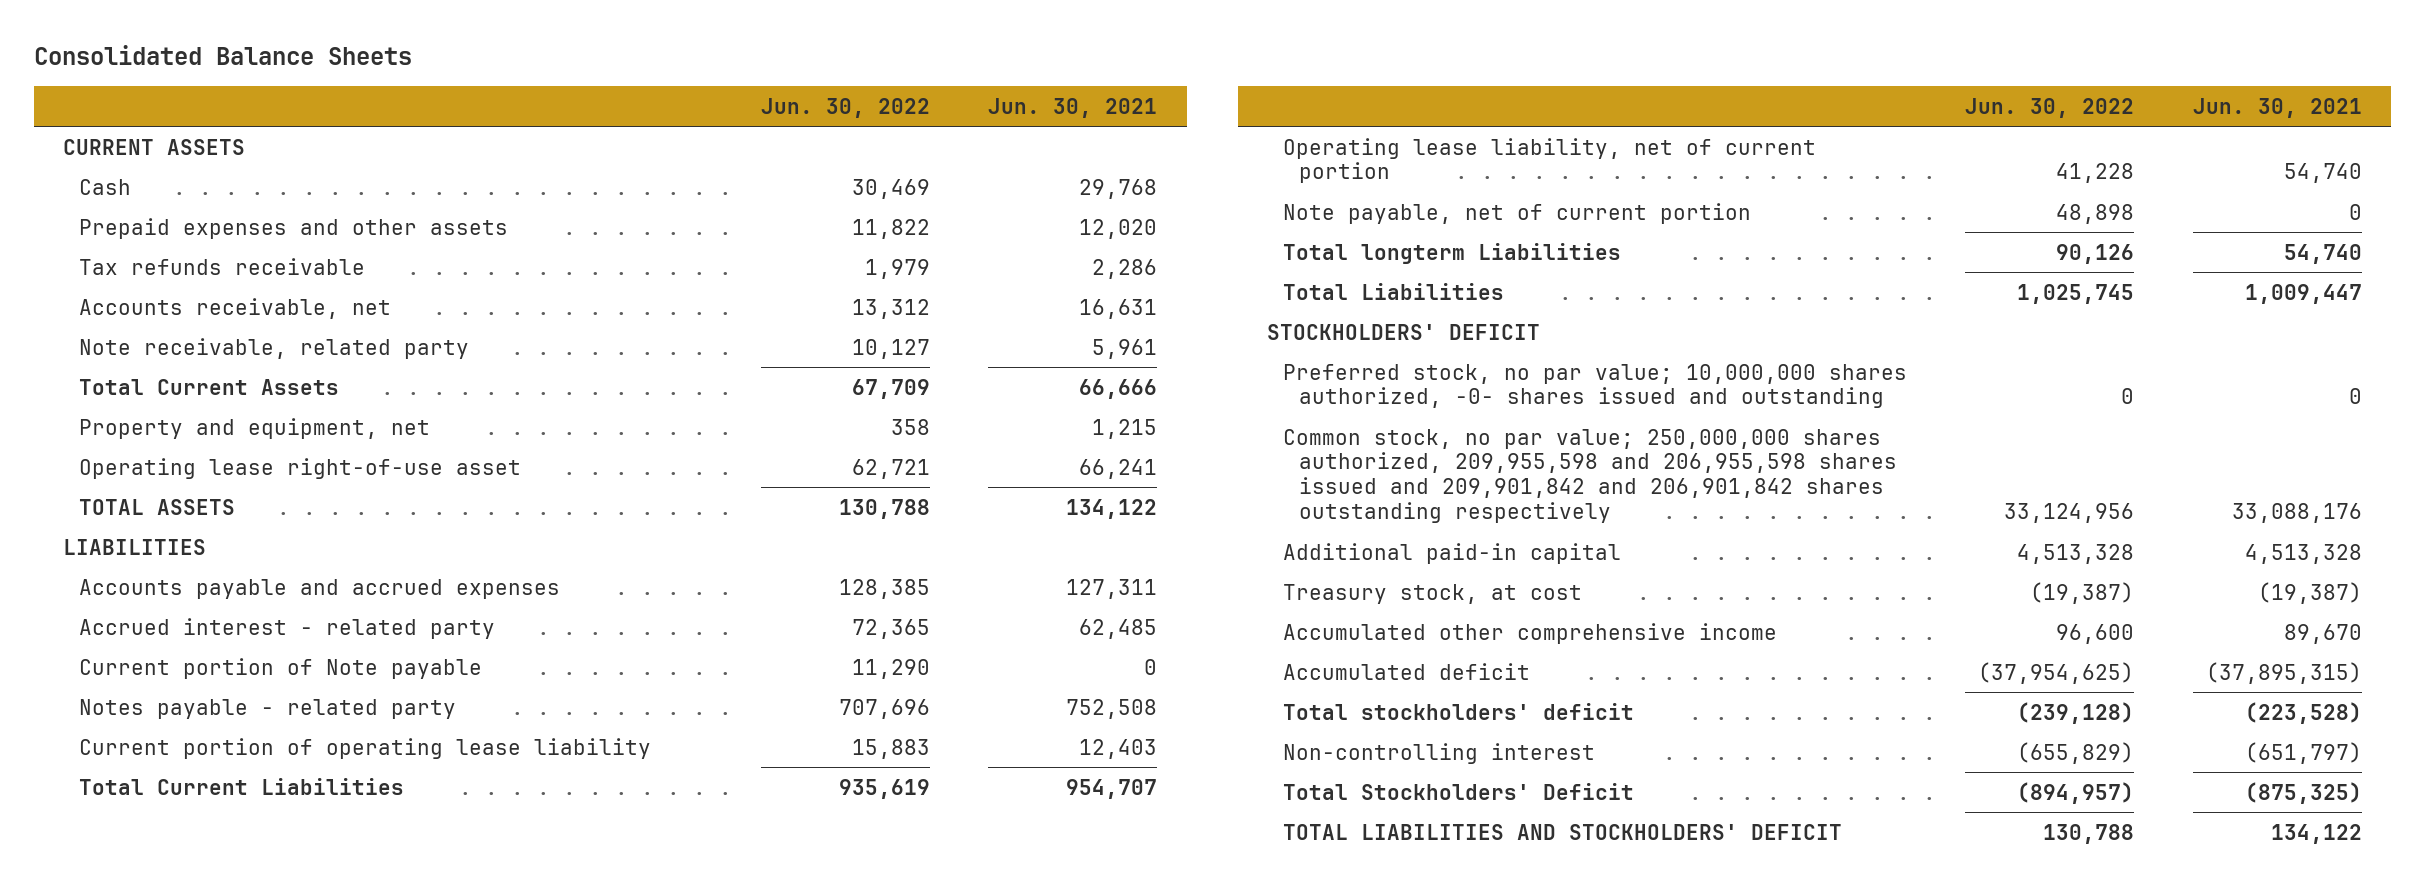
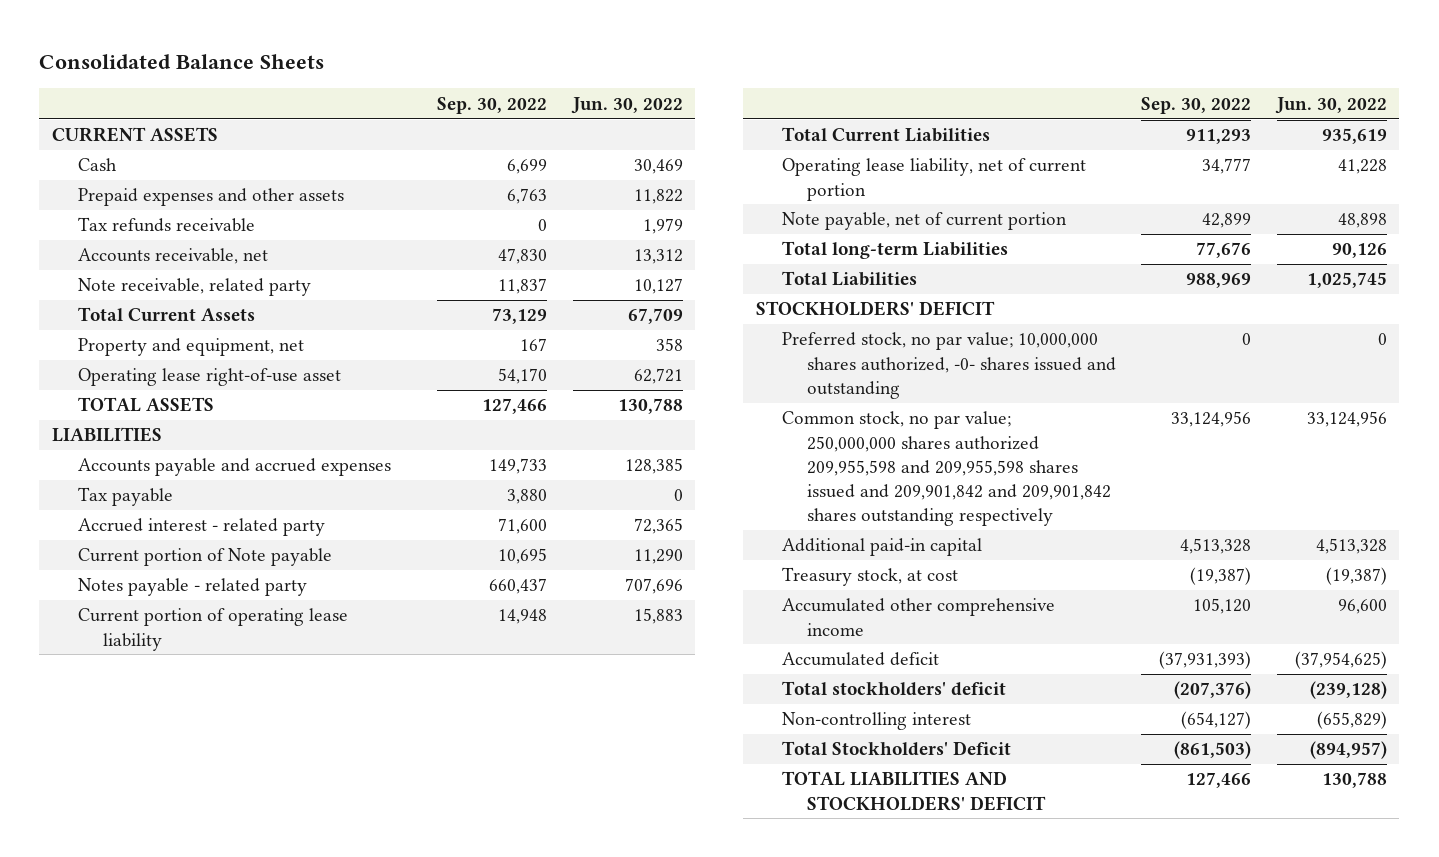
[988,97,1158,118] Jun. 30, 2021 -> none
none -> [437,96,548,114] Sep. 30, 2022
none -> [77,487,173,507] Tax payable
[1283,242,1622,264] Total longterm Liabilities -> [781,241,1008,260] Total long-term Liabilities
[1283,428,1898,524] Common stock, no par value; 250,000,000 shares authorized, 209,955,598 and 206,955,598 shares issued and 209,901,842 and 206,901,842 shares outstanding respectively -> [781,411,1112,526] Common stock, no par value; 250,000,000 shares authorized 209,955,598 and 209,955,598 shares issued and 209,901,842 and 209,901,842 shares outstanding respectively

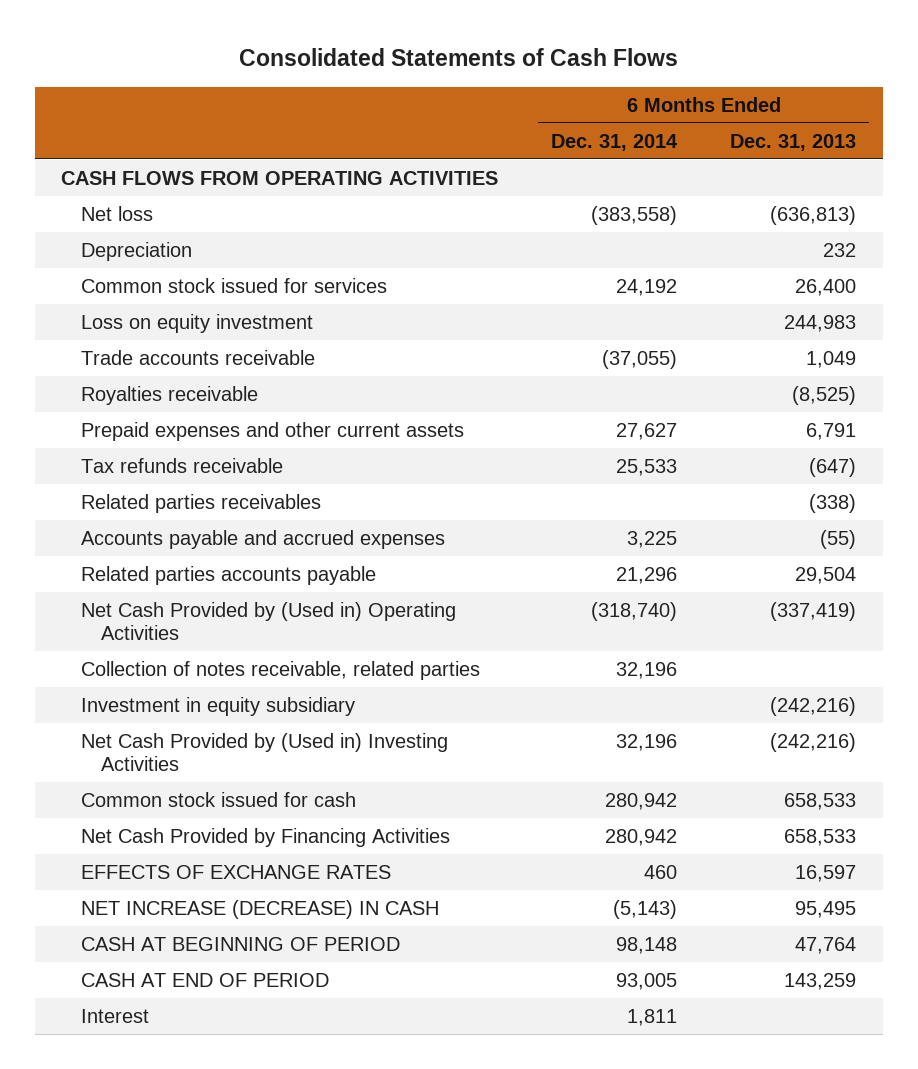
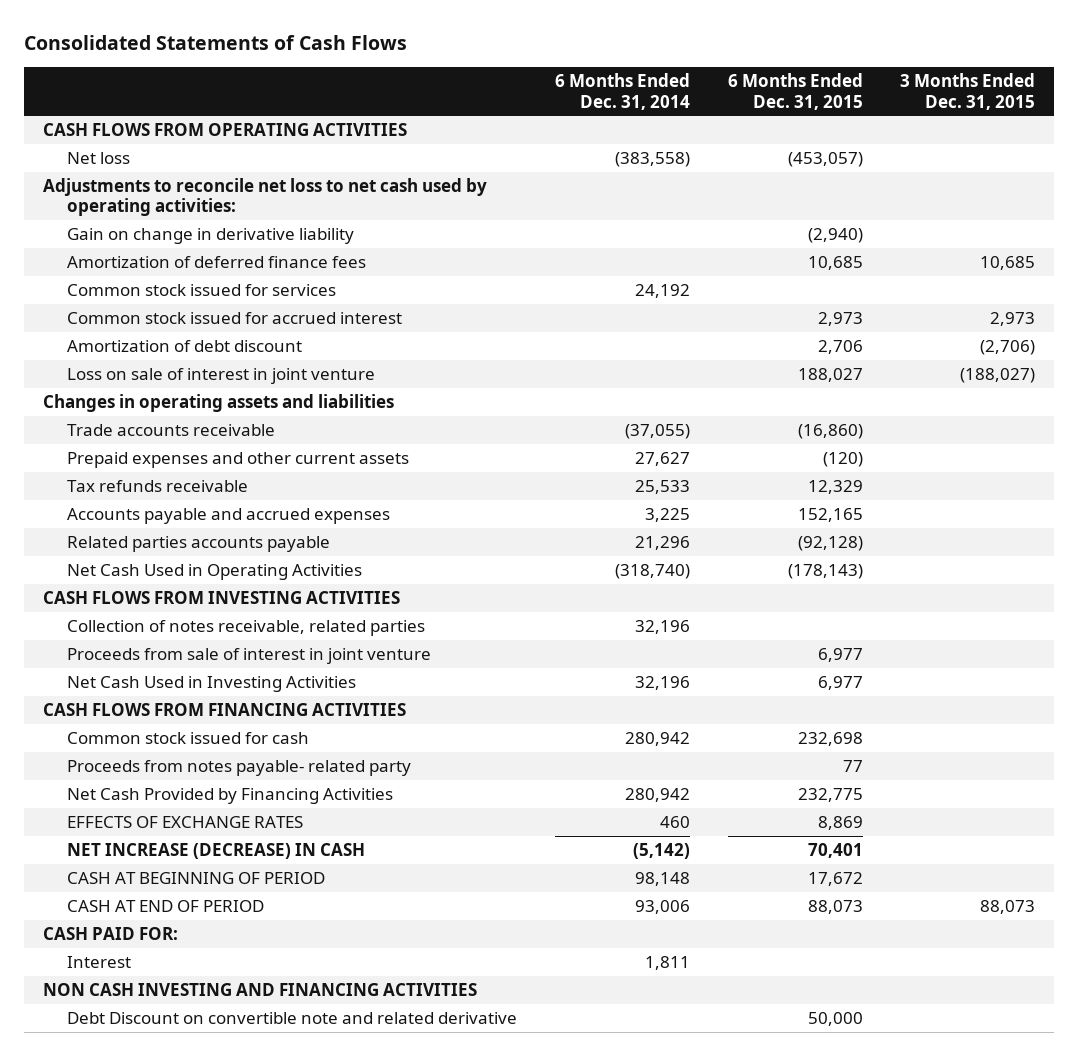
[730,133,857,151] Dec. 31, 2013 -> none
none -> [727,73,863,110] 6 Months Ended Dec. 31, 2015
none -> [900,73,1036,110] 3 Months Ended Dec. 31, 2015
[81,242,193,262] Depreciation -> none
none -> [42,178,487,217] Adjustments to reconcile net loss to net cash used by operating activities:
none -> [66,228,354,245] Gain on change in derivative liability
none -> [66,256,366,269] Amortization of deferred finance fees
[81,314,314,334] Loss on equity investment -> none
none -> [66,312,402,325] Common stock issued for accrued interest
none -> [66,340,302,353] Amortization of debt discount
none -> [66,368,375,385] Loss on sale of interest in joint venture
none -> [42,394,394,413] Changes in operating assets and liabilities
[81,386,259,406] Royalties receivable -> none
[81,494,322,514] Related parties receivables -> none
[81,602,457,641] Net Cash Provided by (Used in) Operating Activities -> [66,564,362,581] Net Cash Used in Operating Activities
none -> [42,591,400,605] CASH FLOWS FROM INVESTING ACTIVITIES
[81,697,356,717] Investment in equity subsidiary -> none
none -> [66,648,431,665] Proceeds from sale of interest in joint venture
[81,733,449,772] Net Cash Provided by (Used in) Investing Activities -> [66,676,356,693] Net Cash Used in Investing Activities
none -> [42,703,406,717] CASH FLOWS FROM FINANCING ACTIVITIES
none -> [66,760,411,777] Proceeds from notes payable- related party
[613,900,678,920] (5,143) -> [632,843,690,860] (5,142)
[616,973,678,991] 93,005 -> [634,900,690,915] 93,006
none -> [42,927,178,941] CASH PAID FOR:
none -> [42,983,477,997] NON CASH INVESTING AND FINANCING ACTIVITIES
none -> [66,1012,517,1025] Debt Discount on convertible note and related derivative

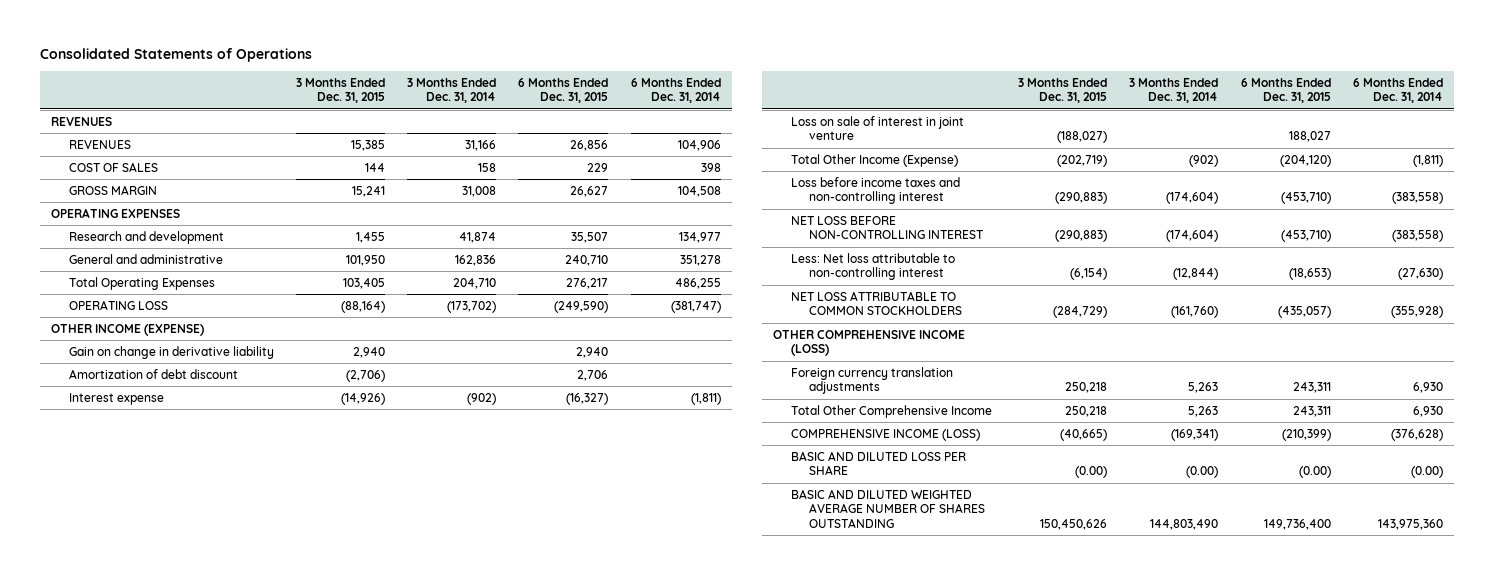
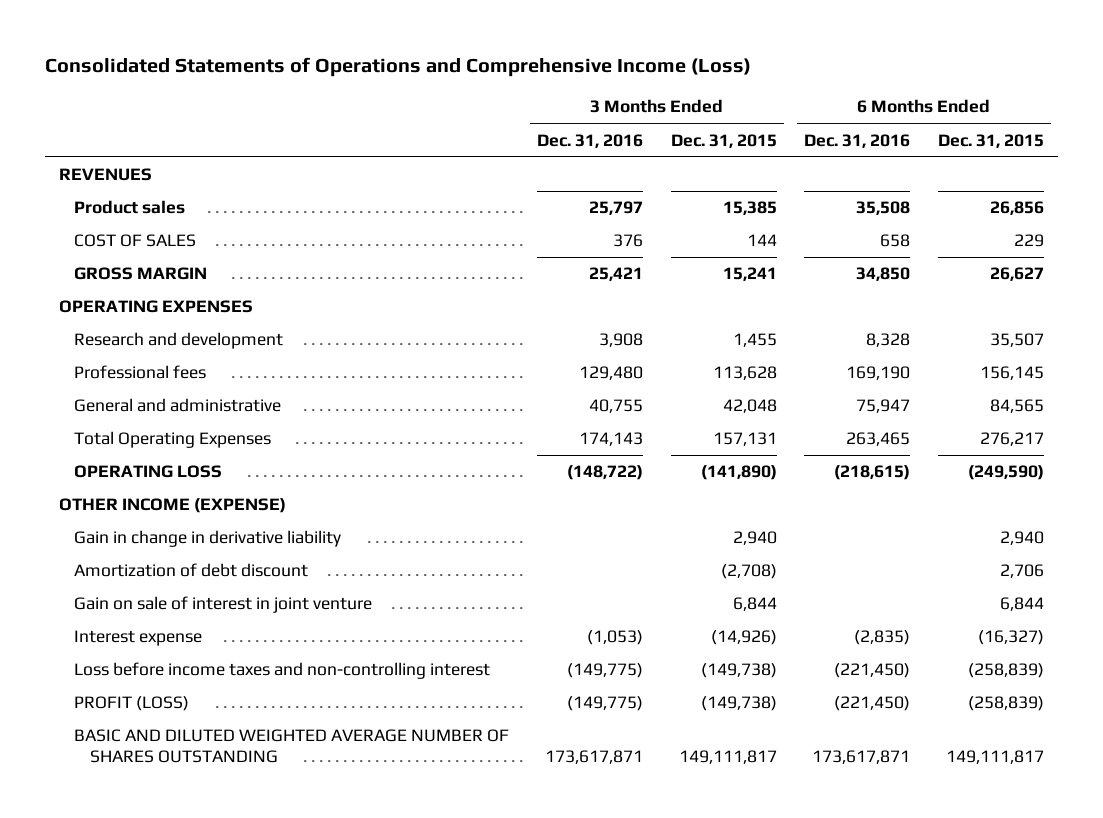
[39,47,312,62] Consolidated Statements of Operations -> [45,57,752,78] Consolidated Statements of Operations and Comprehensive Income (Loss)
[407,77,497,104] 3 Months Ended Dec. 31, 2014 -> none
[630,77,721,104] 6 Months Ended Dec. 31, 2014 -> none
none -> [536,133,643,148] Dec. 31, 2016
none -> [804,133,911,148] Dec. 31, 2016
[68,140,131,150] REVENUES -> [74,200,186,215] Product sales
none -> [74,365,207,380] Professional fees
[346,255,386,267] 101,950 -> [722,399,777,414] 42,048
[565,255,609,267] 240,710 -> [989,399,1044,414] 84,565
[343,278,386,290] 103,405 -> [712,432,777,447] 157,131
[341,301,386,314] (88,164) -> [700,465,777,481] (141,890)
[68,346,274,360] Gain on change in derivative liability -> [74,530,342,548] Gain in change in derivative liability
[346,370,386,383] (2,706) -> [720,564,777,580] (2,708)
none -> [74,596,373,614] Gain on sale of interest in joint venture
[791,116,965,141] Loss on sale of interest in joint venture -> none
[791,154,959,168] Total Other Income (Expense) -> none
[791,216,985,240] NET LOSS BEFORE NON-CONTROLLING INTEREST -> none
[791,253,956,281] Less: Net loss attributable to non-controlling interest -> none
[791,291,963,316] NET LOSS ATTRIBUTABLE TO COMMON STOCKHOLDERS -> none
[773,330,966,357] OTHER COMPREHENSIVE INCOME (LOSS) -> none
[791,367,954,395] Foreign currency translation adjustments -> none
[791,405,993,419] Total Other Comprehensive Income -> none
[791,429,981,442] COMPREHENSIVE INCOME (LOSS) -> none
[791,451,967,476] BASIC AND DILUTED LOSS PER SHARE -> none
[1055,192,1108,205] (290,883) -> [700,663,777,679] (149,738)
[1280,192,1331,205] (453,710) -> [967,663,1044,679] (258,839)
none -> [74,696,190,712] PROFIT (LOSS)
[1040,518,1108,530] 150,450,626 -> [678,749,777,764] 149,111,817
[1263,518,1331,530] 149,736,400 -> [945,749,1044,764] 149,111,817

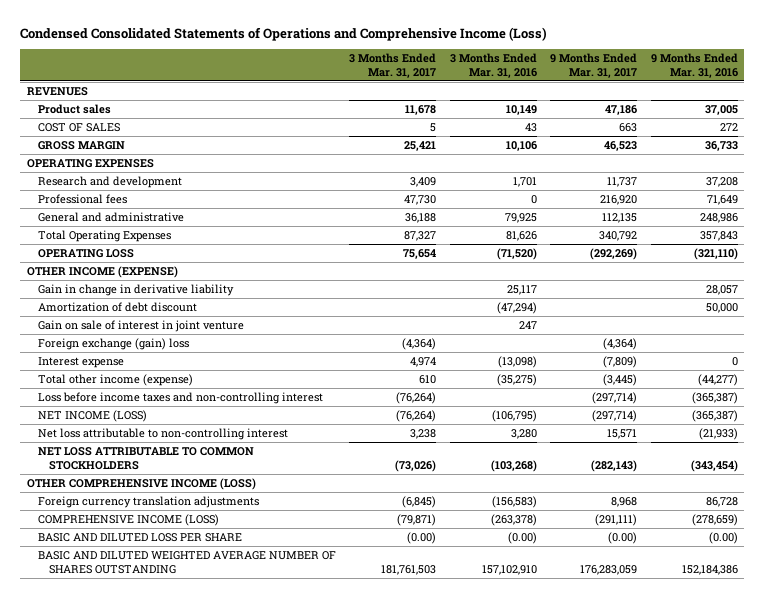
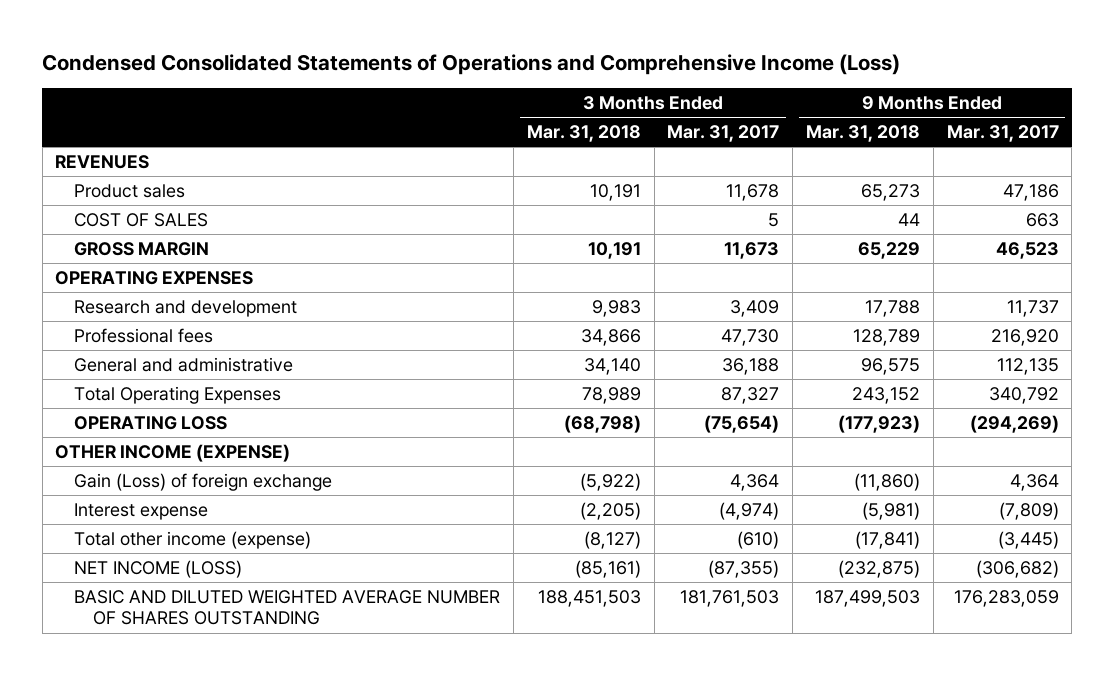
[449,52,537,79] 3 Months Ended Mar. 31, 2016 -> none
[650,52,738,79] 9 Months Ended Mar. 31, 2016 -> none
none -> [526,125,641,143] Mar. 31, 2018
none -> [806,125,921,143] Mar. 31, 2018
[404,140,437,151] 25,421 -> [724,241,780,259] 11,673
[403,248,437,259] 75,654 -> [704,414,780,433] (75,654)
[590,247,638,260] (292,269) -> [969,414,1059,433] (294,269)
[37,283,234,296] Gain in change in derivative liability -> none
[37,301,197,312] Amortization of debt discount -> none
[37,319,244,332] Gain on sale of interest in joint venture -> none
[37,391,323,404] Loss before income taxes and non-controlling interest -> none
[37,427,288,440] Net loss attributable to non-controlling interest -> none
[37,446,254,471] NET LOSS ATTRIBUTABLE TO COMMON STOCKHOLDERS -> none
[26,477,256,490] OTHER COMPREHENSIVE INCOME (LOSS) -> none
[37,495,259,508] Foreign currency translation adjustments -> none
[37,513,219,526] COMPREHENSIVE INCOME (LOSS) -> none
[37,532,242,542] BASIC AND DILUTED LOSS PER SHARE -> none
[37,337,189,350] Foreign exchange (gain) loss -> [74,472,333,491] Gain (Loss) of foreign exchange
[402,337,437,350] (4,364) -> [730,473,780,491] 4,364
[603,337,638,350] (4,364) -> [1009,473,1059,491] 4,364
[410,356,437,367] 4,974 -> [719,501,780,520] (4,974)
[419,374,437,384] 610 -> [737,530,780,549] (610)
[396,409,437,422] (76,264) -> [708,559,780,578] (87,355)
[592,409,638,422] (297,714) -> [975,559,1059,578] (306,682)

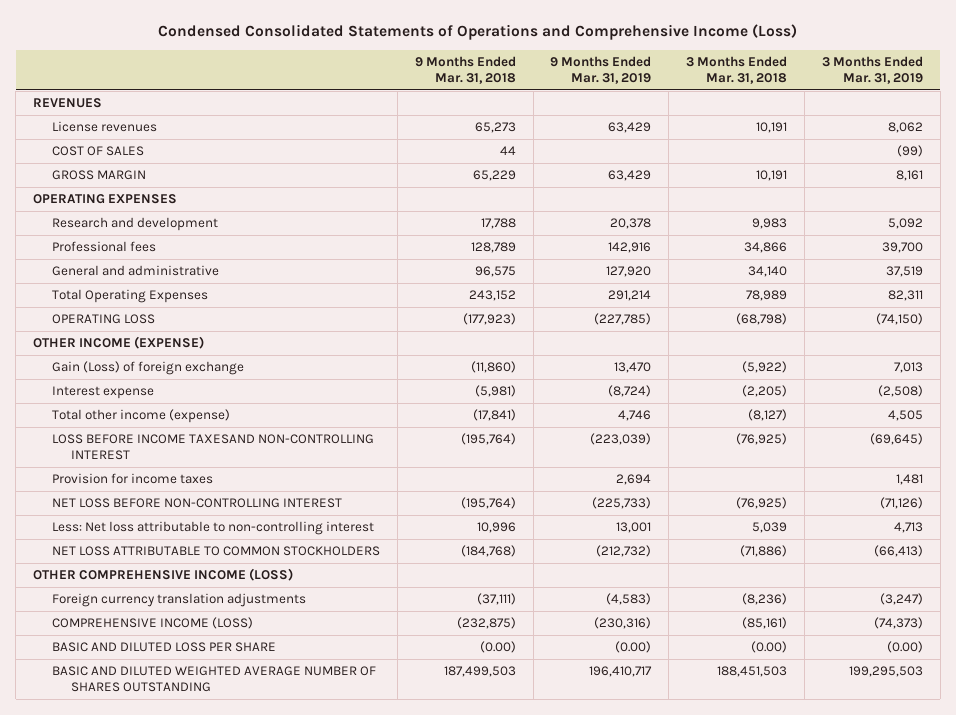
[667,125,780,143] Mar. 31, 2017 -> none
[946,125,1059,143] Mar. 31, 2017 -> none
none -> [550,55,652,85] 9 Months Ended Mar. 31, 2019
none -> [821,55,923,85] 3 Months Ended Mar. 31, 2019
[74,183,186,198] Product sales -> [51,120,157,132] License revenues
none -> [51,433,374,461] LOSS BEFORE INCOME TAXESAND NON-CONTROLLING INTEREST
none -> [51,472,213,484] Provision for income taxes
none -> [51,497,342,508] NET LOSS BEFORE NON-CONTROLLING INTEREST
none -> [51,520,374,535] Less: Net loss attributable to non-controlling interest
none -> [51,545,380,556] NET LOSS ATTRIBUTABLE TO COMMON STOCKHOLDERS
none -> [32,567,293,581] OTHER COMPREHENSIVE INCOME (LOSS)
none -> [51,592,306,607] Foreign currency translation adjustments
[74,559,243,578] NET INCOME (LOSS) -> [51,616,253,629] COMPREHENSIVE INCOME (LOSS)
none -> [51,641,276,652] BASIC AND DILUTED LOSS PER SHARE

